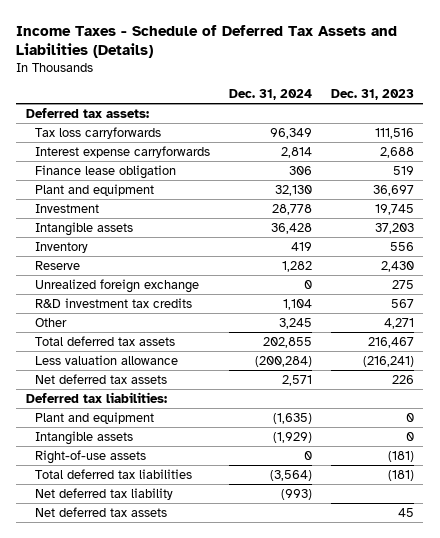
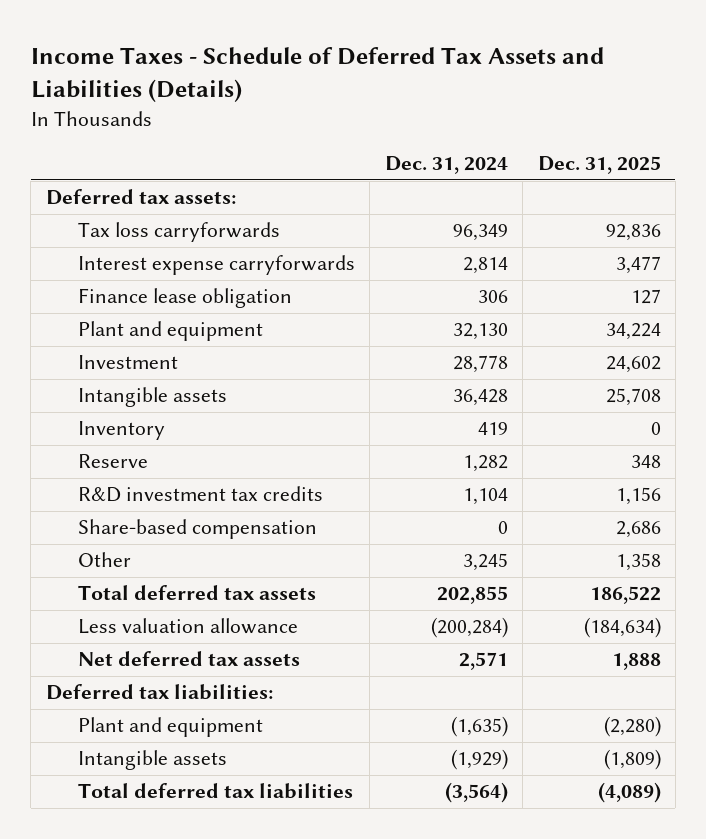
[330,89,414,101] Dec. 31, 2023 -> none
none -> [537,156,661,175] Dec. 31, 2025
[35,278,200,293] Unrealized foreign exchange -> none
none -> [78,519,318,540] Share-based compensation
[35,449,147,464] Right-of-use assets -> none
[35,487,174,500] Net deferred tax liability -> none
[35,506,168,517] Net deferred tax assets -> none

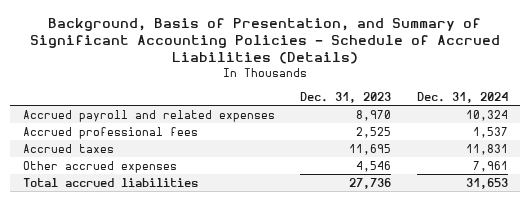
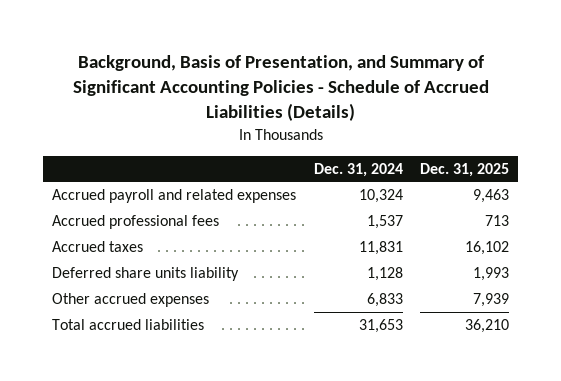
[300,92,392,104] Dec. 31, 2023 -> none
none -> [420,162,510,177] Dec. 31, 2025
none -> [51,267,239,282] Deferred share units liability
[472,160,508,172] 7,961 -> [366,293,403,308] 6,833

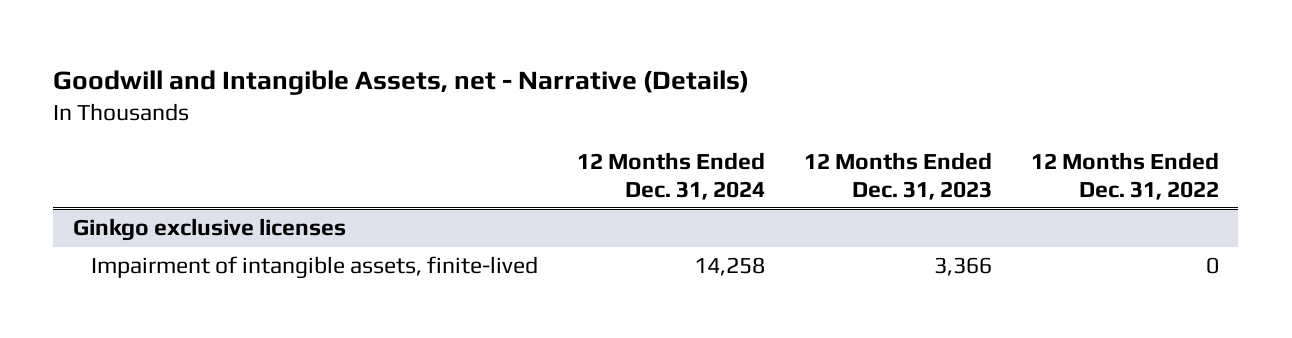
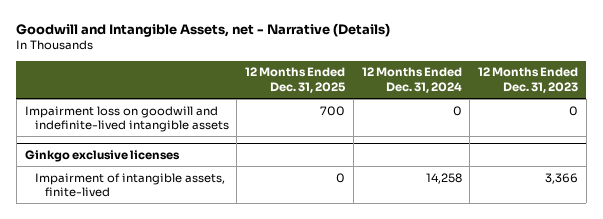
[1030,152,1219,200] 12 Months Ended Dec. 31, 2022 -> none
none -> [245,67,347,93] 12 Months Ended Dec. 31, 2025
none -> [24,105,229,132] Impairment loss on goodwill and indefinite-lived intangible assets

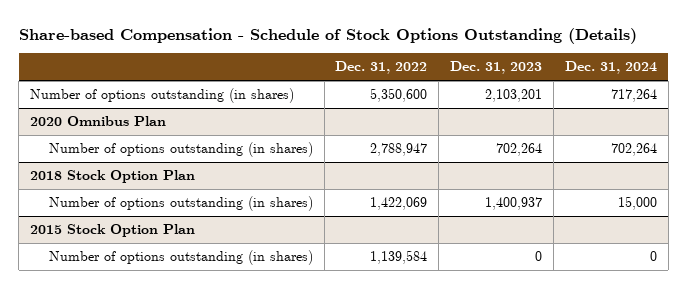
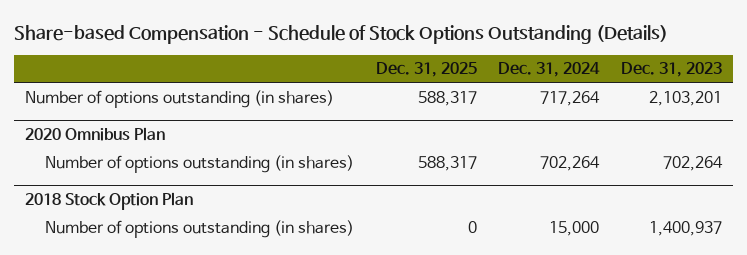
[335,61,428,75] Dec. 31, 2022 -> none
none -> [375,62,477,78] Dec. 31, 2025
[30,224,196,238] 2015 Stock Option Plan -> none
[48,250,313,266] Number of options outstanding (in shares) -> none

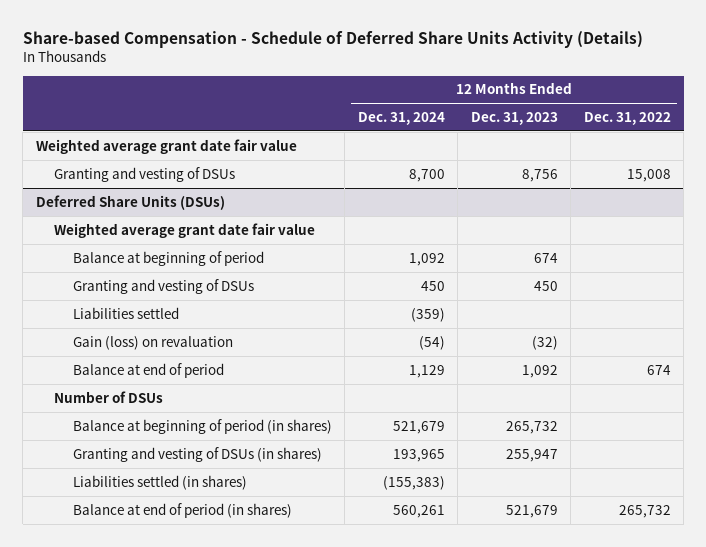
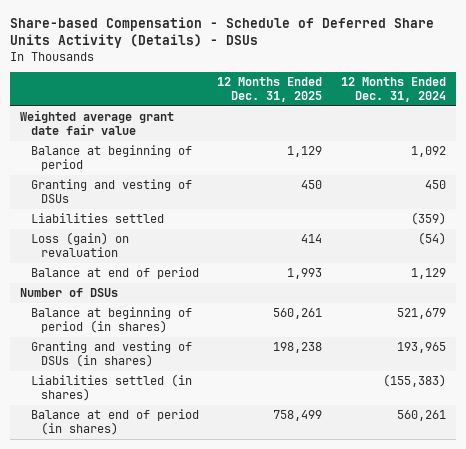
[22,30,643,48] Share-based Compensation - Schedule of Deferred Share Units Activity (Details) -> [10,16,435,49] Share-based Compensation - Schedule of Deferred Share Units Activity (Details) - DSUs
[470,111,558,125] Dec. 31, 2023 -> none
[583,111,671,125] Dec. 31, 2022 -> none
none -> [217,77,323,102] 12 Months Ended Dec. 31, 2025
[54,166,236,182] Granting and vesting of DSUs -> none
[35,194,225,210] Deferred Share Units (DSUs) -> none
[54,222,316,238] Weighted average grant date fair value -> none
[72,335,233,350] Gain (loss) on revaluation -> [30,232,129,257] Loss (gain) on revaluation

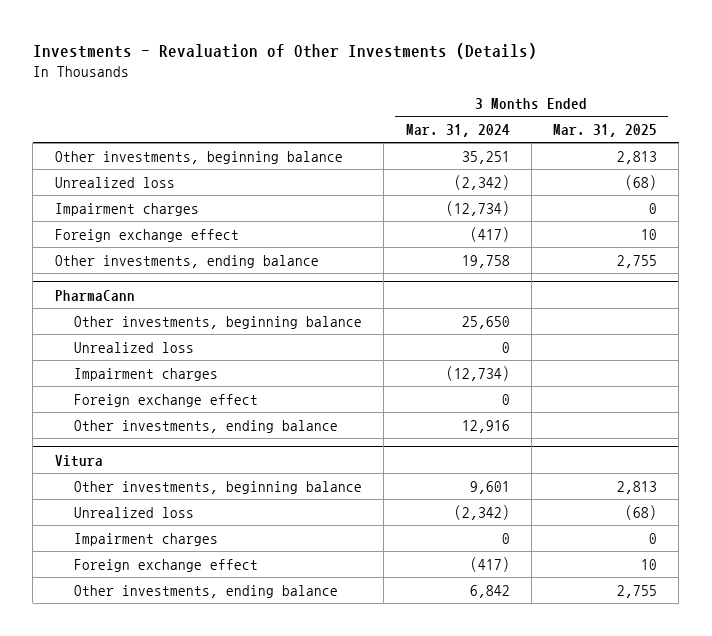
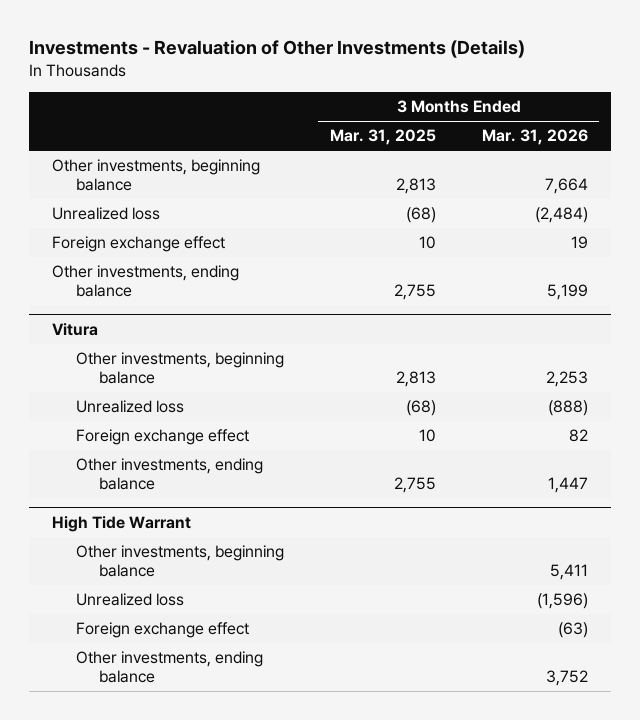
[405,124,510,138] Mar. 31, 2024 -> none
none -> [481,129,588,146] Mar. 31, 2026
[54,202,199,216] Impairment charges -> none
[54,289,135,301] PharmaCann -> none
[74,315,363,329] Other investments, beginning balance -> none
[74,341,195,353] Unrealized loss -> none
[74,367,219,381] Impairment charges -> none
[74,393,259,407] Foreign exchange effect -> none
[74,419,339,433] Other investments, ending balance -> none
[74,532,219,546] Impairment charges -> none
none -> [52,515,192,532] High Tide Warrant
none -> [75,545,284,578] Other investments, beginning balance
none -> [75,593,184,607] Unrealized loss
none -> [75,622,249,639] Foreign exchange effect
none -> [75,651,263,684] Other investments, ending balance

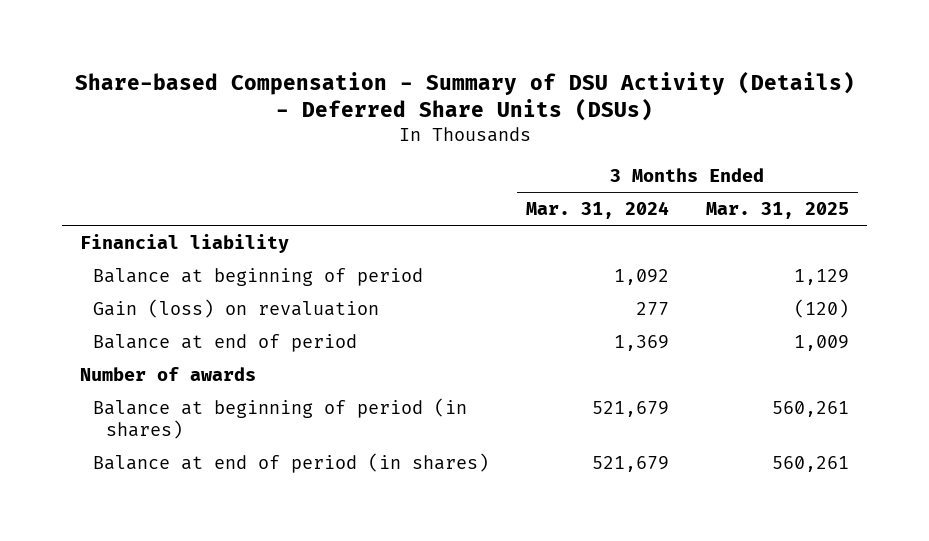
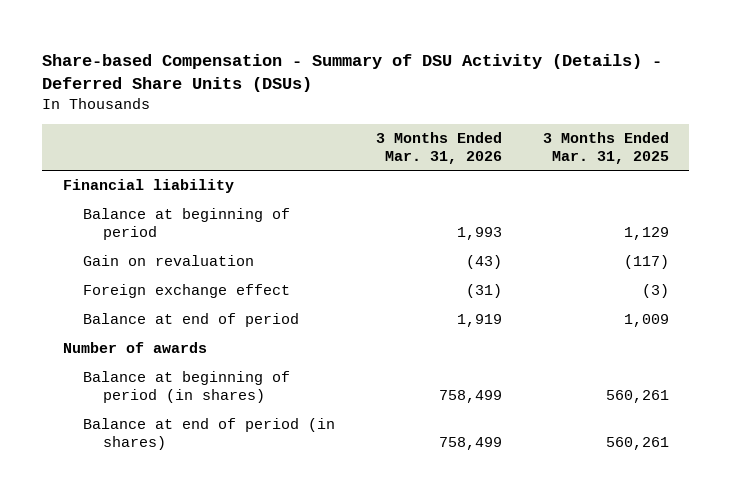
[525,200,669,219] Mar. 31, 2024 -> none
none -> [375,132,502,164] 3 Months Ended Mar. 31, 2026
[93,298,380,318] Gain (loss) on revaluation -> [83,255,255,267] Gain on revaluation
[793,298,849,318] (120) -> [623,255,669,270] (117)
none -> [83,284,291,299] Foreign exchange effect

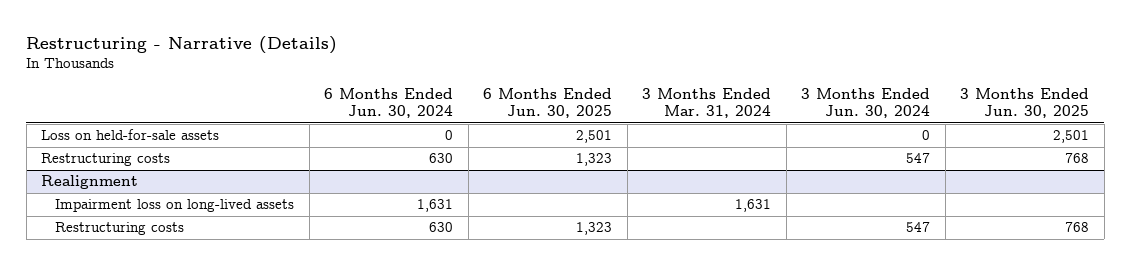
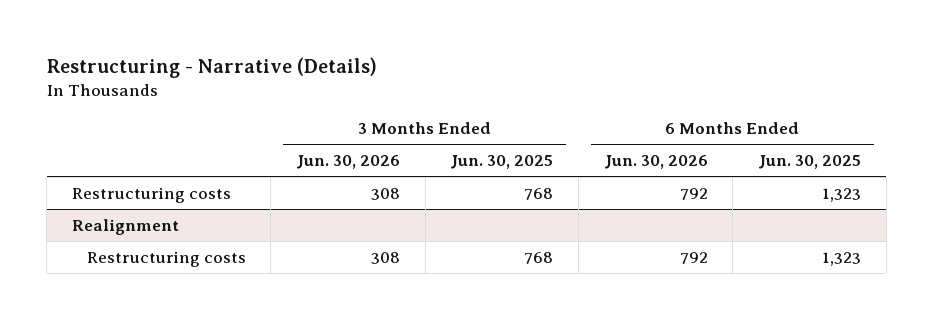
[324,87,454,119] 6 Months Ended Jun. 30, 2024 -> none
[642,87,772,119] 3 Months Ended Mar. 31, 2024 -> none
[801,87,931,119] 3 Months Ended Jun. 30, 2024 -> none
none -> [296,155,401,170] Jun. 30, 2026
none -> [603,155,708,170] Jun. 30, 2026
[41,129,220,141] Loss on held-for-sale assets -> none
[55,199,295,213] Impairment loss on long-lived assets -> none

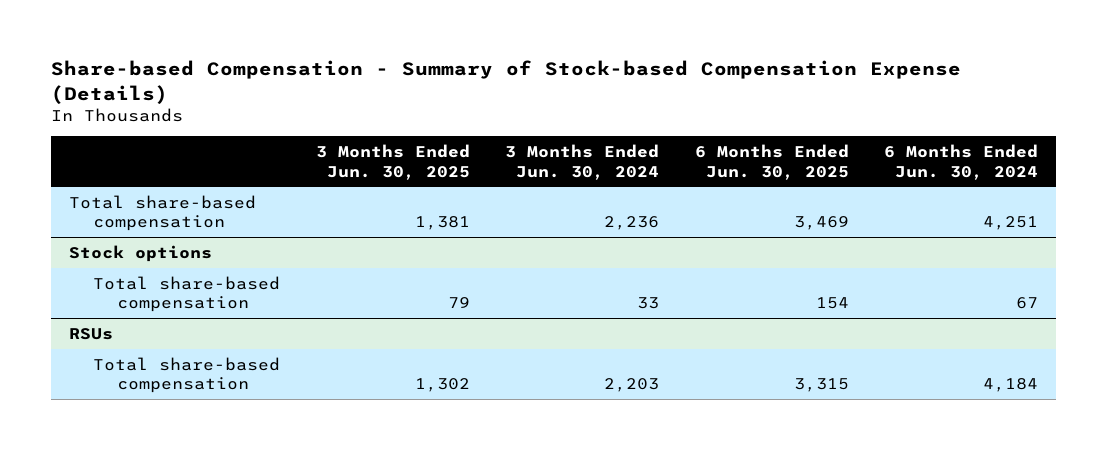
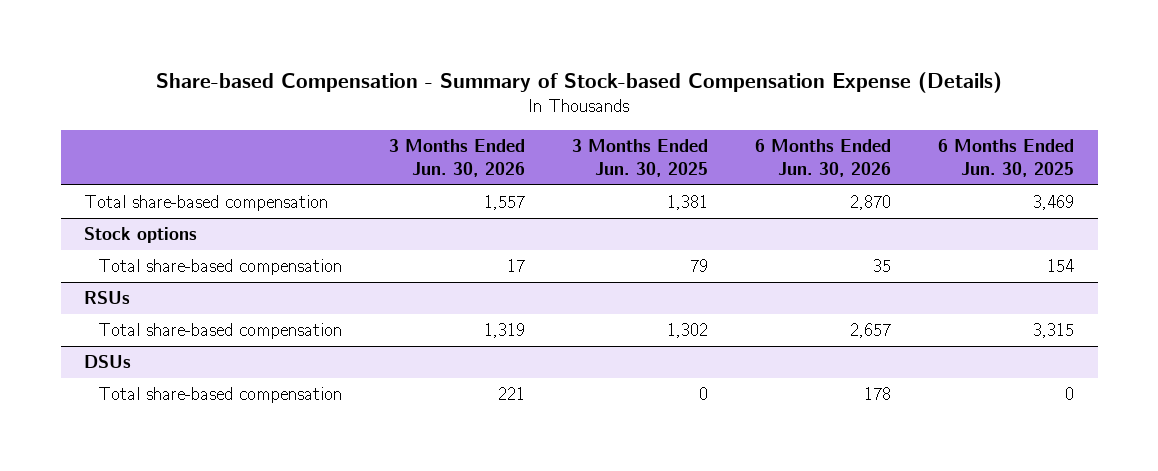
[505,143,660,180] 3 Months Ended Jun. 30, 2024 -> none
[884,143,1039,180] 6 Months Ended Jun. 30, 2024 -> none
none -> [388,138,525,177] 3 Months Ended Jun. 30, 2026
none -> [754,138,891,177] 6 Months Ended Jun. 30, 2026
none -> [84,355,132,369] DSUs
none -> [97,387,342,404] Total share-based compensation

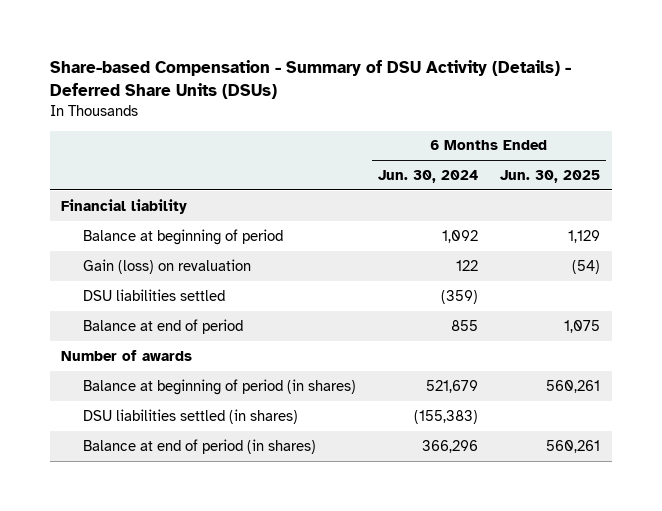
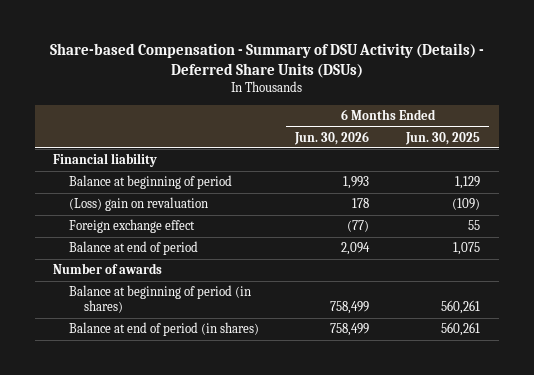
[378,169,479,183] Jun. 30, 2024 -> none
none -> [294,130,370,145] Jun. 30, 2026
[82,288,225,301] DSU liabilities settled -> none
[82,258,251,274] Gain (loss) on revaluation -> [68,197,208,212] (Loss) gain on revaluation
[572,259,601,274] (54) -> [452,198,481,211] (109)
none -> [68,219,195,234] Foreign exchange effect
[82,408,298,424] DSU liabilities settled (in shares) -> none

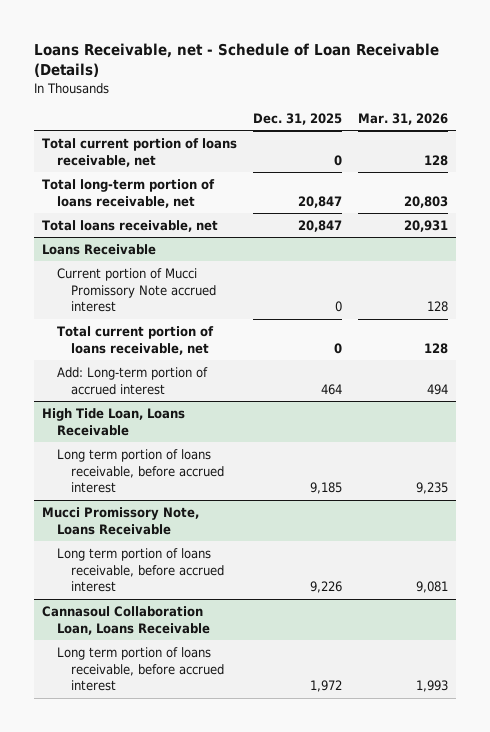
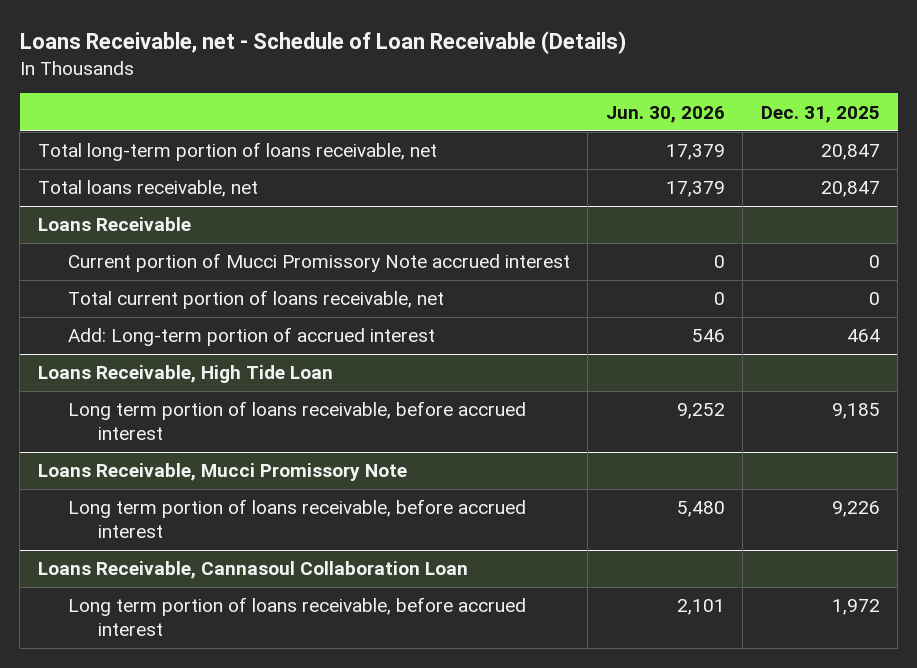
[357,112,448,125] Mar. 31, 2026 -> none
none -> [605,105,725,123] Jun. 30, 2026
[42,137,238,167] Total current portion of loans receivable, net -> none
[42,407,186,436] High Tide Loan, Loans Receivable -> [37,365,333,384] Loans Receivable, High Tide Loan
[42,506,200,535] Mucci Promissory Note, Loans Receivable -> [37,463,407,482] Loans Receivable, Mucci Promissory Note
[42,605,210,635] Cannasoul Collaboration Loan, Loans Receivable -> [37,561,468,580] Loans Receivable, Cannasoul Collaboration Loan

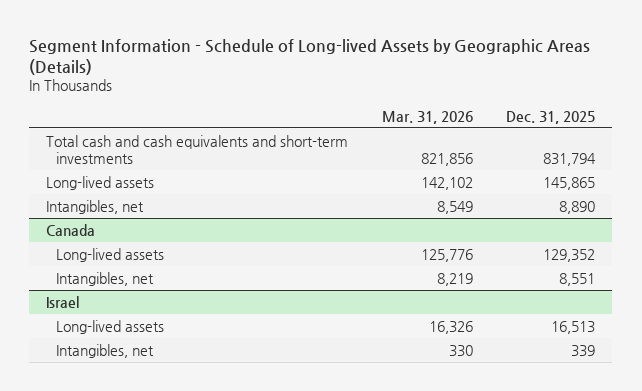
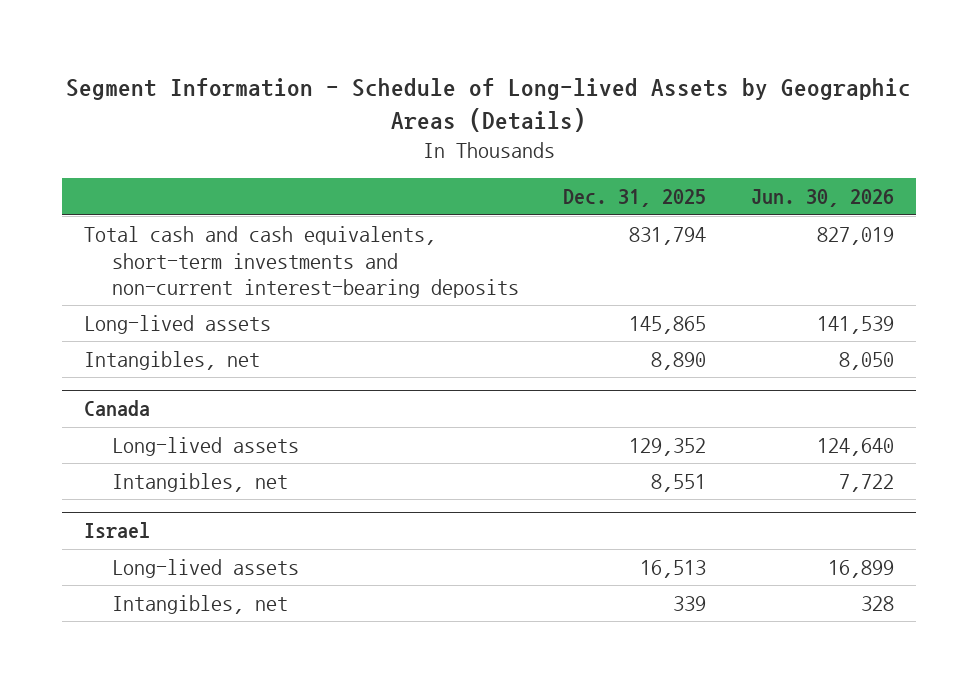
[381,110,473,124] Mar. 31, 2026 -> none
none -> [750,189,894,208] Jun. 30, 2026
[46,134,349,165] Total cash and cash equivalents and short-term investments -> [84,226,520,299] Total cash and cash equivalents, short-term investments and non-current interest-bearing deposits

